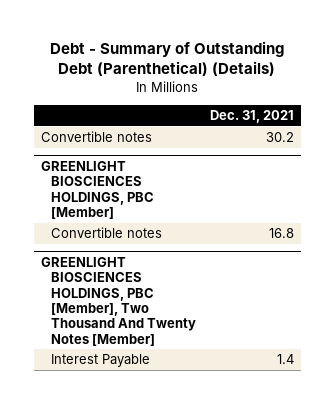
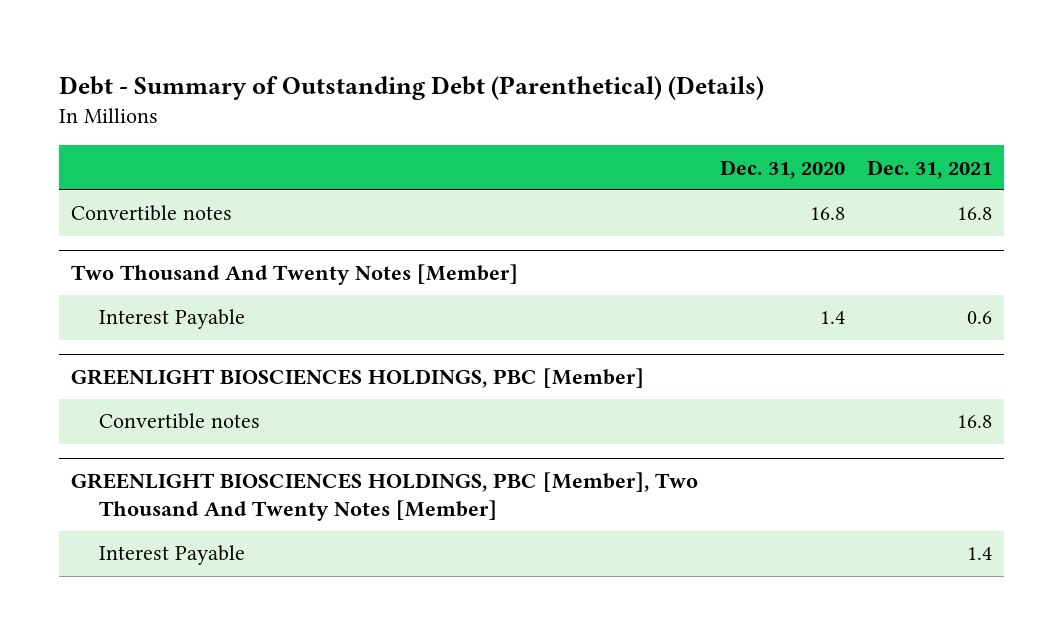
none -> [720,159,846,179] Dec. 31, 2020
[265,132,294,143] 30.2 -> [957,207,993,221] 16.8
none -> [70,263,518,285] Two Thousand And Twenty Notes [Member]
none -> [99,309,246,330] Interest Payable

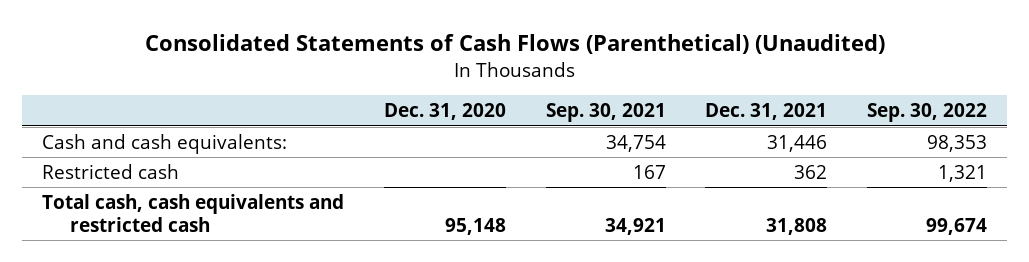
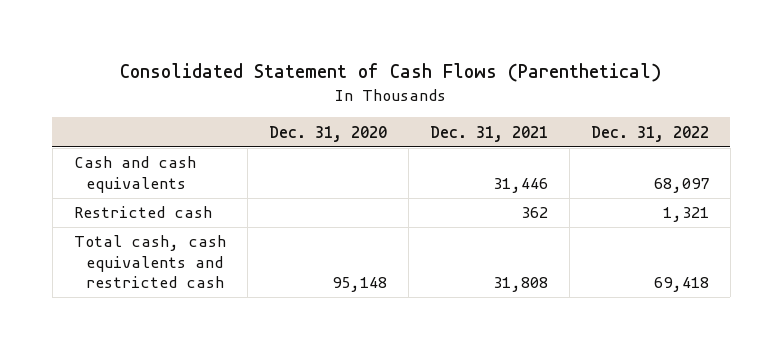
[144,34,885,55] Consolidated Statements of Cash Flows (Parenthetical) (Unaudited) -> [120,63,662,83] Consolidated Statement of Cash Flows (Parenthetical)
[545,103,666,123] Sep. 30, 2021 -> none
[867,103,988,123] Sep. 30, 2022 -> none
none -> [590,125,709,142] Dec. 31, 2022
[42,133,288,154] Cash and cash equivalents: -> [73,156,196,193] Cash and cash equivalents

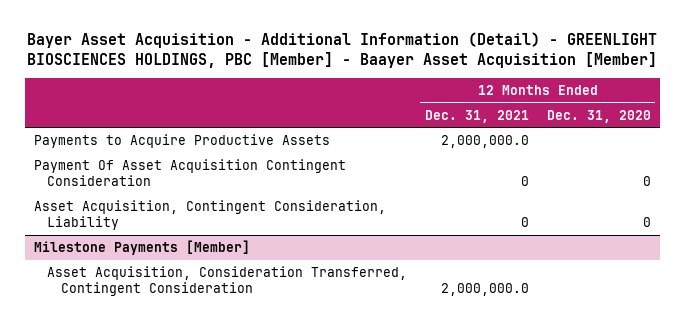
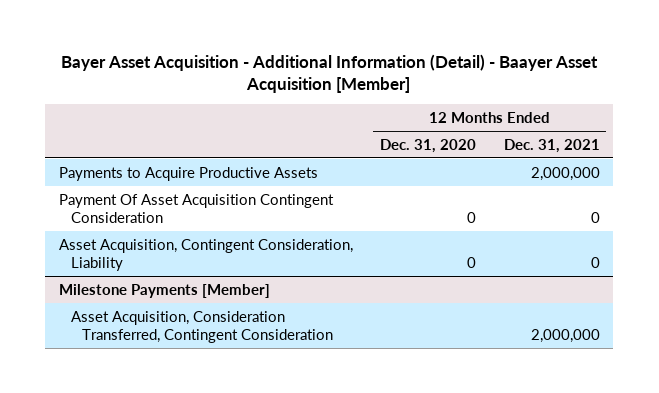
[27,31,658,69] Bayer Asset Acquisition - Additional Information (Detail) - GREENLIGHT BIOSCIENCES HOLDINGS, PBC [Member] - Baayer Asset Acquisition [Member] -> [61,53,599,93] Bayer Asset Acquisition - Additional Information (Detail) - Baayer Asset Acquisition [Member]
[440,135,529,149] 2,000,000.0 -> [530,166,600,181] 2,000,000
[440,282,529,296] 2,000,000.0 -> [530,328,600,343] 2,000,000

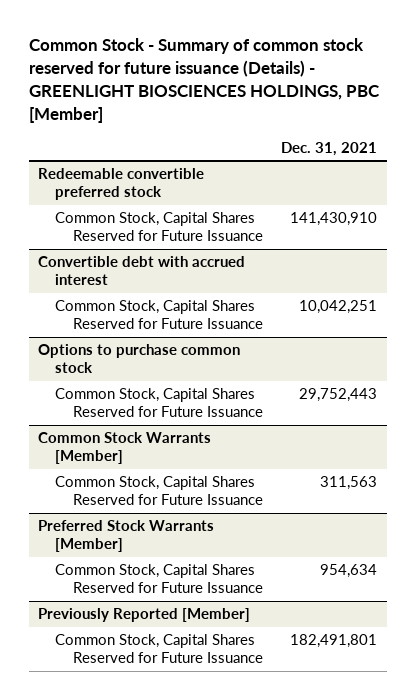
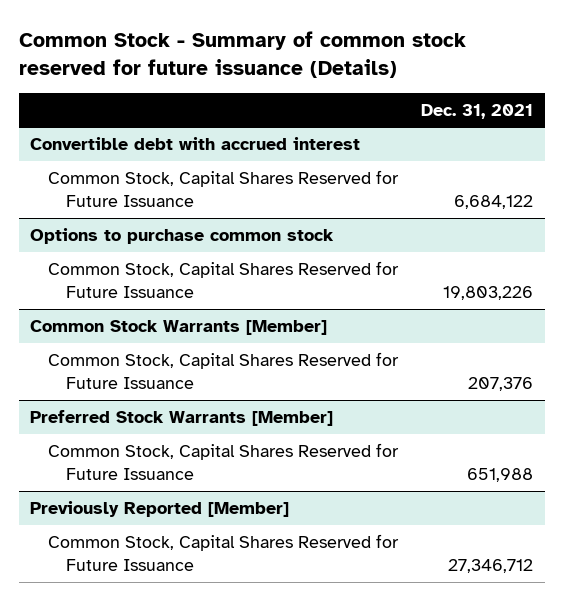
[28,38,380,123] Common Stock - Summary of common stock reserved for future issuance (Details) - GREENLIGHT BIOSCIENCES HOLDINGS, PBC [Member] -> [18,30,466,78] Common Stock - Summary of common stock reserved for future issuance (Details)
[37,168,204,200] Redeemable convertible preferred stock -> none
[55,212,263,241] Common Stock, Capital Shares Reserved for Future Issuance -> none
[299,300,378,315] 10,042,251 -> [454,194,534,209] 6,684,122
[299,388,378,403] 29,752,443 -> [443,285,534,300] 19,803,226
[320,476,378,491] 311,563 -> [468,376,534,391] 207,376
[320,564,378,579] 954,634 -> [467,467,534,482] 651,988
[290,634,378,649] 182,491,801 -> [448,558,534,573] 27,346,712

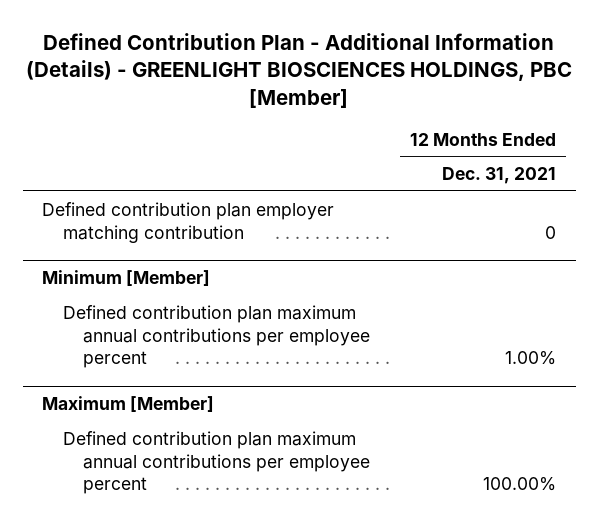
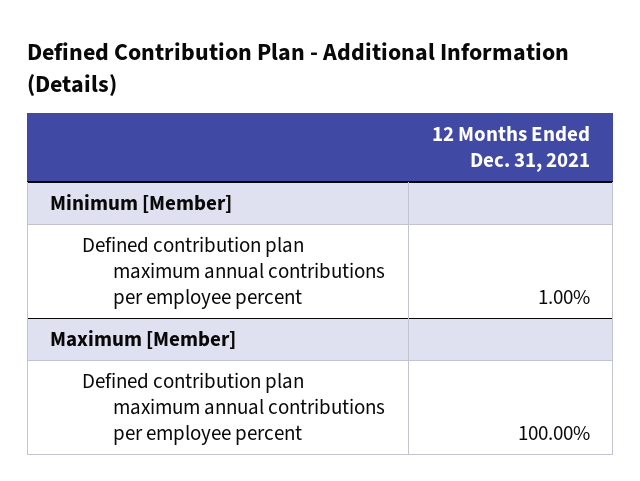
[26,32,573,108] Defined Contribution Plan - Additional Information (Details) - GREENLIGHT BIOSCIENCES HOLDINGS, PBC [Member] -> [27,41,570,97] Defined Contribution Plan - Additional Information (Details)
[42,201,335,243] Defined contribution plan employer matching contribution -> none

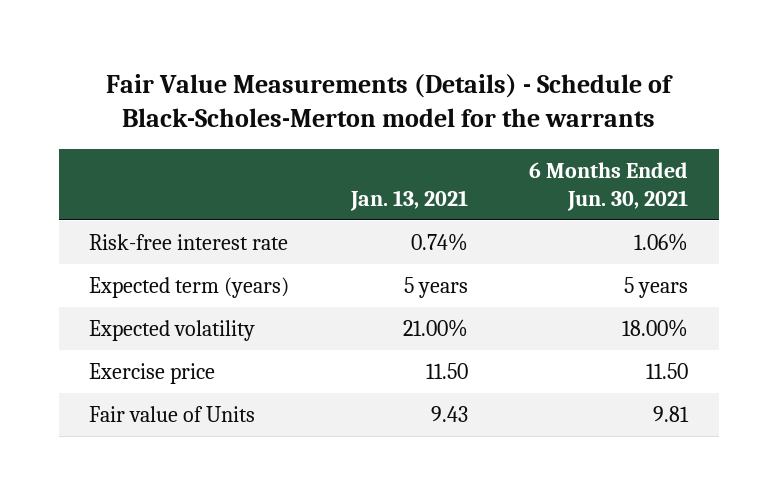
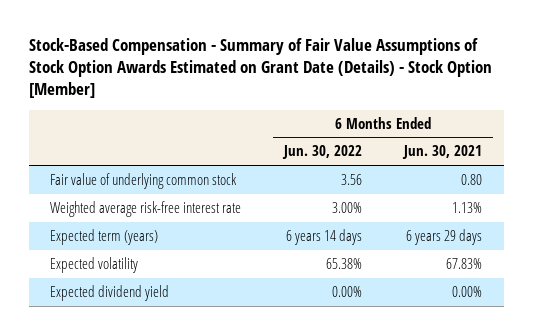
[105,73,673,128] Fair Value Measurements (Details) - Schedule of Black-Scholes-Merton model for the warrants -> [28,38,492,99] Stock-Based Compensation - Summary of Fair Value Assumptions of Stock Option Awards Estimated on Grant Date (Details) - Stock Option [Member]
[349,189,468,211] Jan. 13, 2021 -> none
none -> [281,145,362,160] Jun. 30, 2022
[89,363,216,385] Exercise price -> none
[89,406,256,423] Fair value of Units -> none
none -> [50,172,238,189] Fair value of underlying common stock
[89,234,289,251] Risk-free interest rate -> [50,200,242,217] Weighted average risk-free interest rate
[633,233,688,252] 1.06% -> [452,201,483,213] 1.13%
[623,277,688,299] 5 years -> [406,228,483,245] 6 years 29 days
[621,319,688,338] 18.00% -> [446,257,483,269] 67.83%
none -> [50,284,170,301] Expected dividend yield

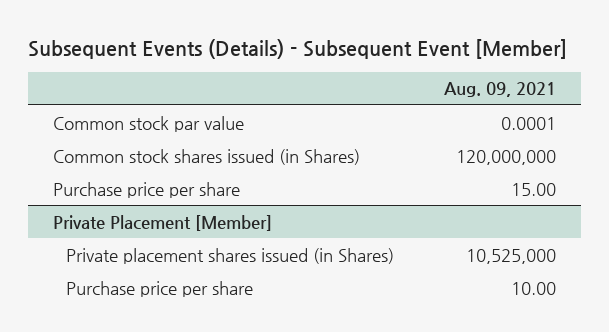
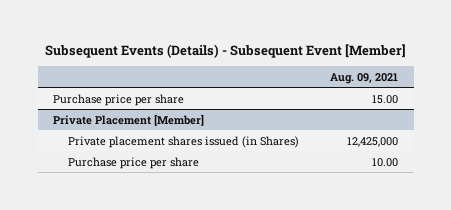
[52,115,244,132] Common stock par value -> none
[52,148,360,165] Common stock shares issued (in Shares) -> none
[466,248,557,264] 10,525,000 -> [347,136,399,147] 12,425,000

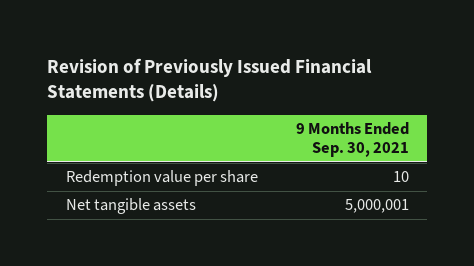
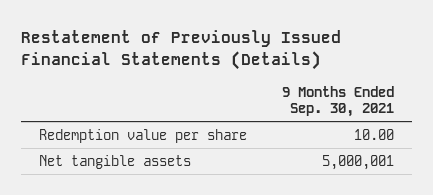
[46,57,372,103] Revision of Previously Issued Financial Statements (Details) -> [21,29,342,70] Restatement of Previously Issued Financial Statements (Details)
[392,171,409,183] 10 -> [354,128,395,140] 10.00

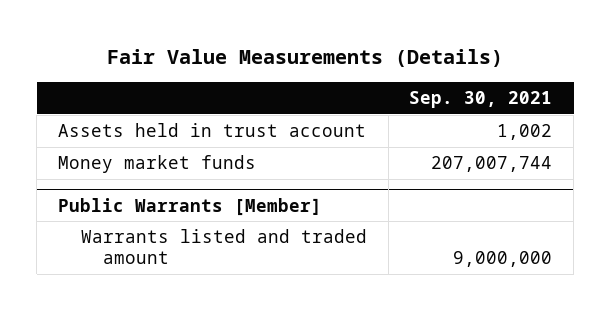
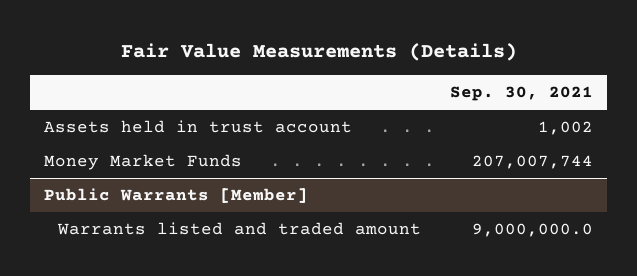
[58,155,257,174] Money market funds -> [44,154,243,171] Money Market Funds
[453,251,553,268] 9,000,000 -> [471,223,593,238] 9,000,000.0

